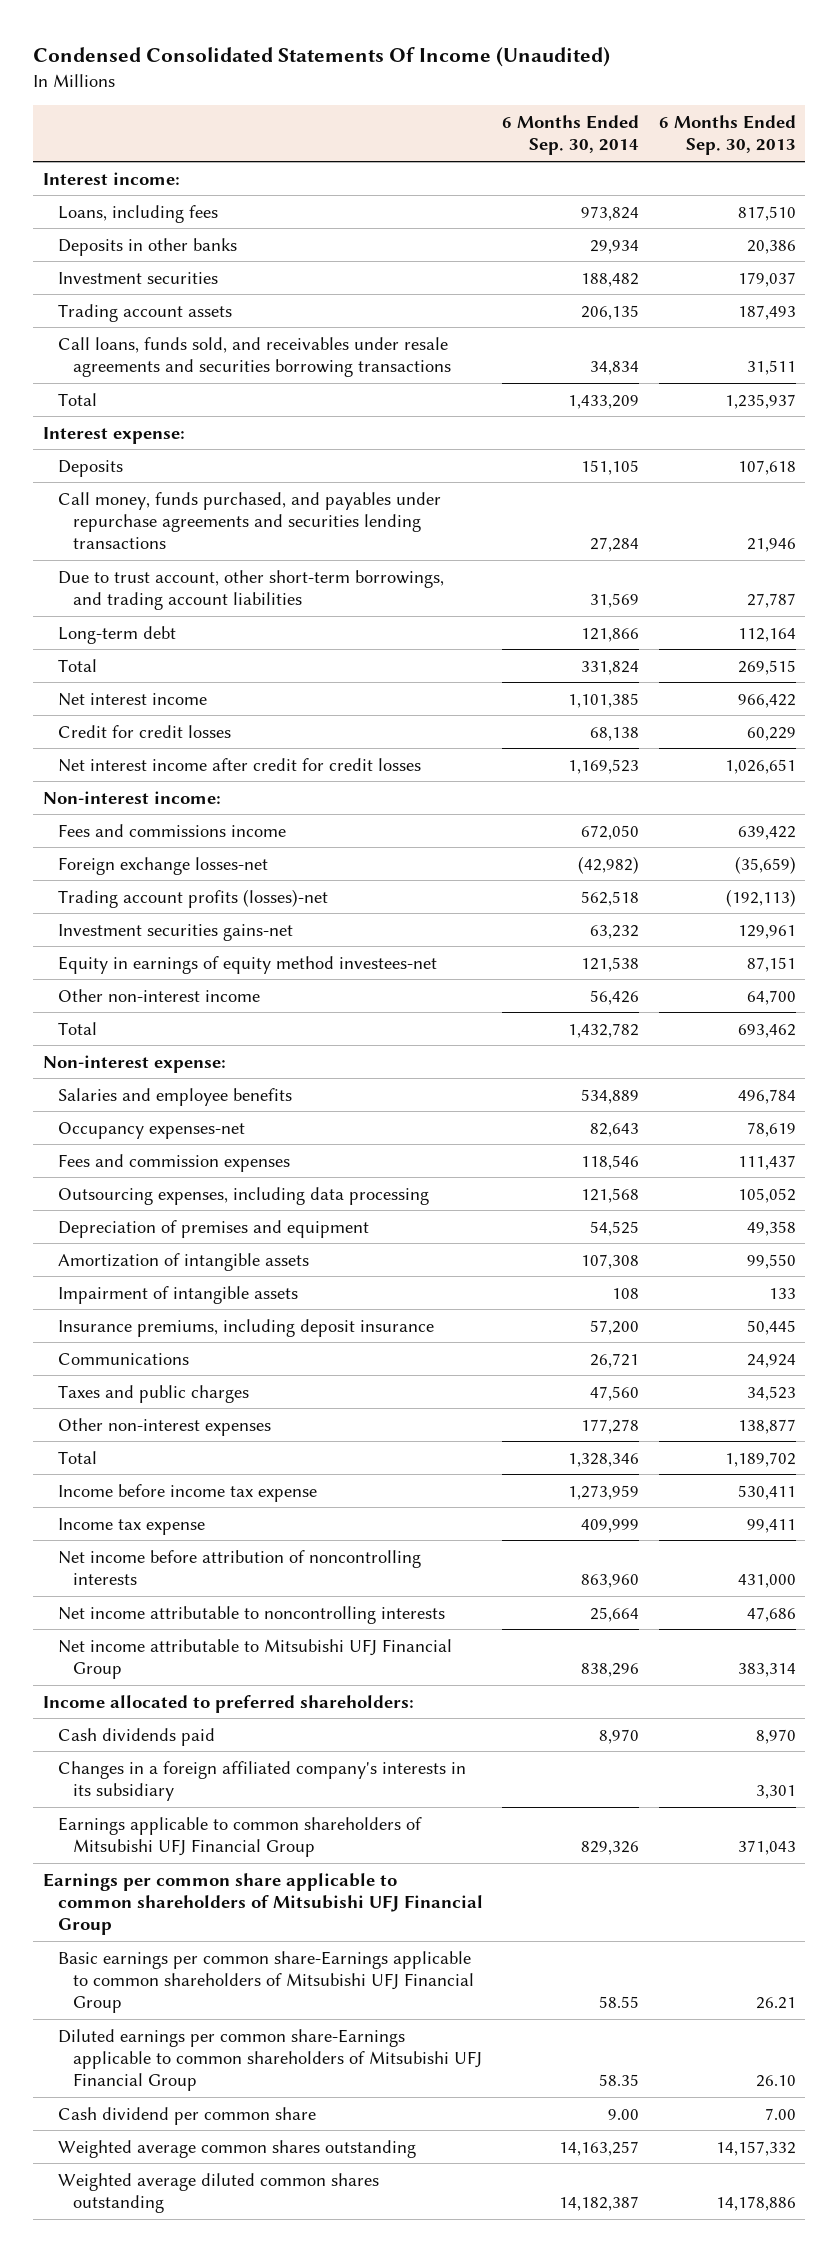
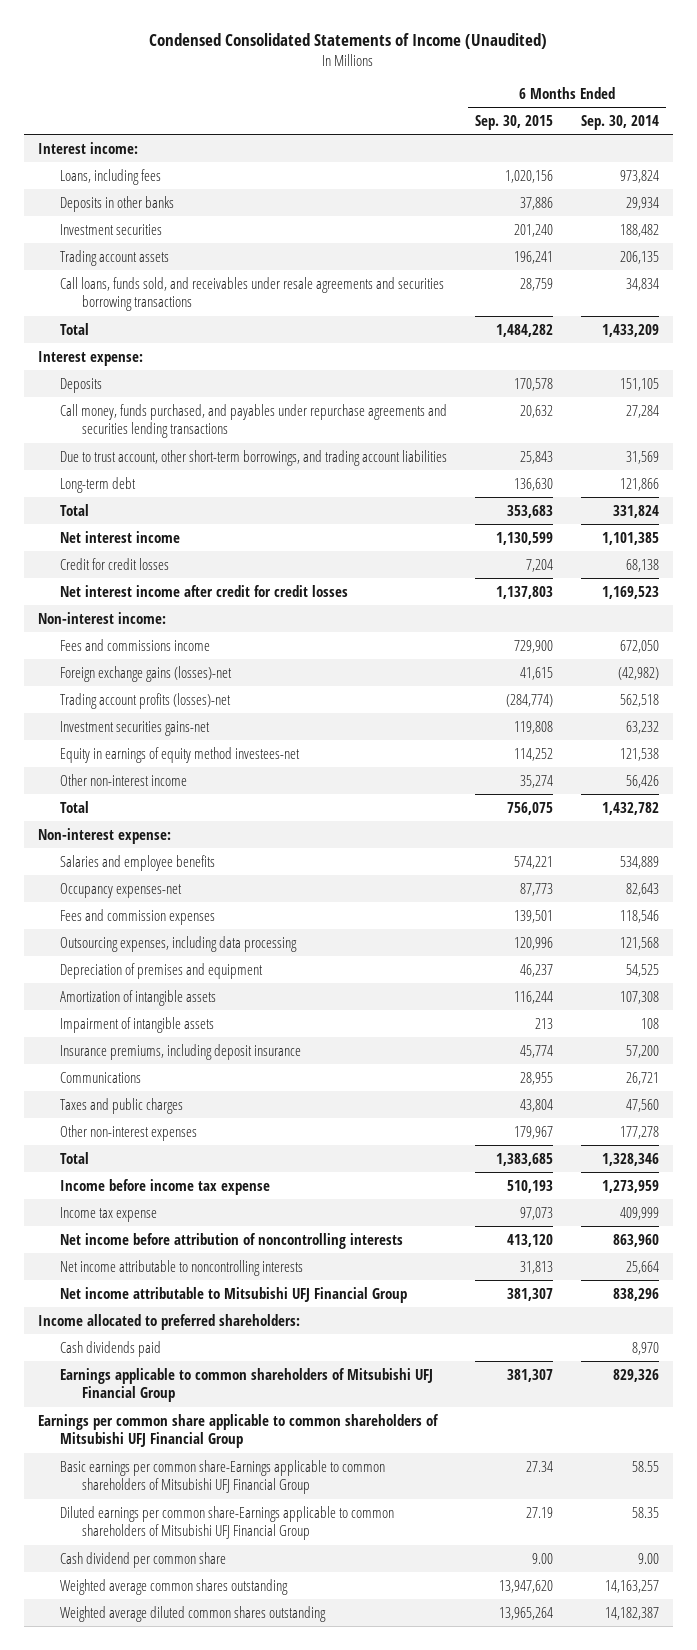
[33,46,611,67] Condensed Consolidated Statements Of Income (Unaudited) -> [149,33,548,50] Condensed Consolidated Statements of Income (Unaudited)
[658,115,796,156] 6 Months Ended Sep. 30, 2013 -> none
none -> [474,114,553,130] Sep. 30, 2015
[58,856,269,875] Foreign exchange losses-net -> [60,665,233,682] Foreign exchange gains (losses)-net
[58,1760,467,1802] Changes in a foreign affiliated company's interests in its subsidiary -> none

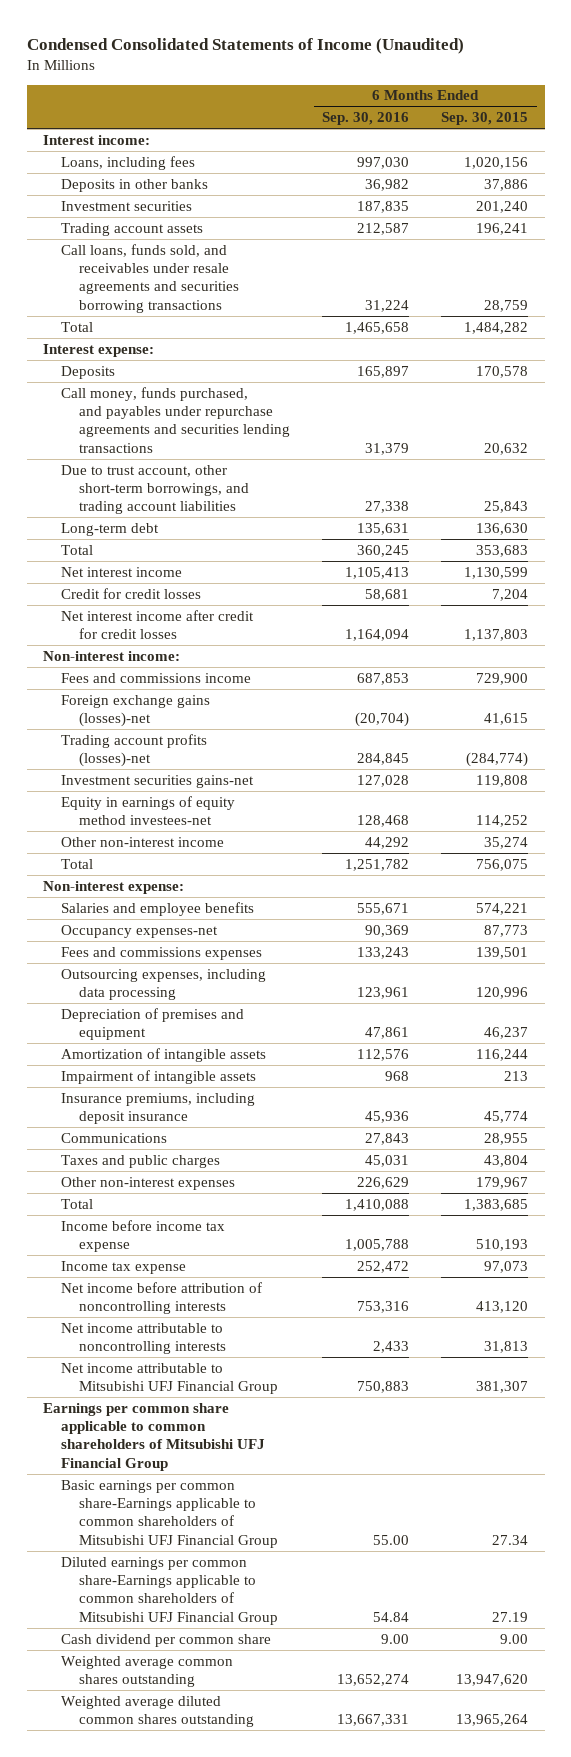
[580,114,659,130] Sep. 30, 2014 -> none
none -> [322,112,410,126] Sep. 30, 2016
[60,908,216,925] Fees and commission expenses -> [60,946,262,960] Fees and commissions expenses
[37,1313,300,1330] Income allocated to preferred shareholders: -> none
[60,1340,162,1357] Cash dividends paid -> none
[60,1367,434,1403] Earnings applicable to common shareholders of Mitsubishi UFJ Financial Group -> none

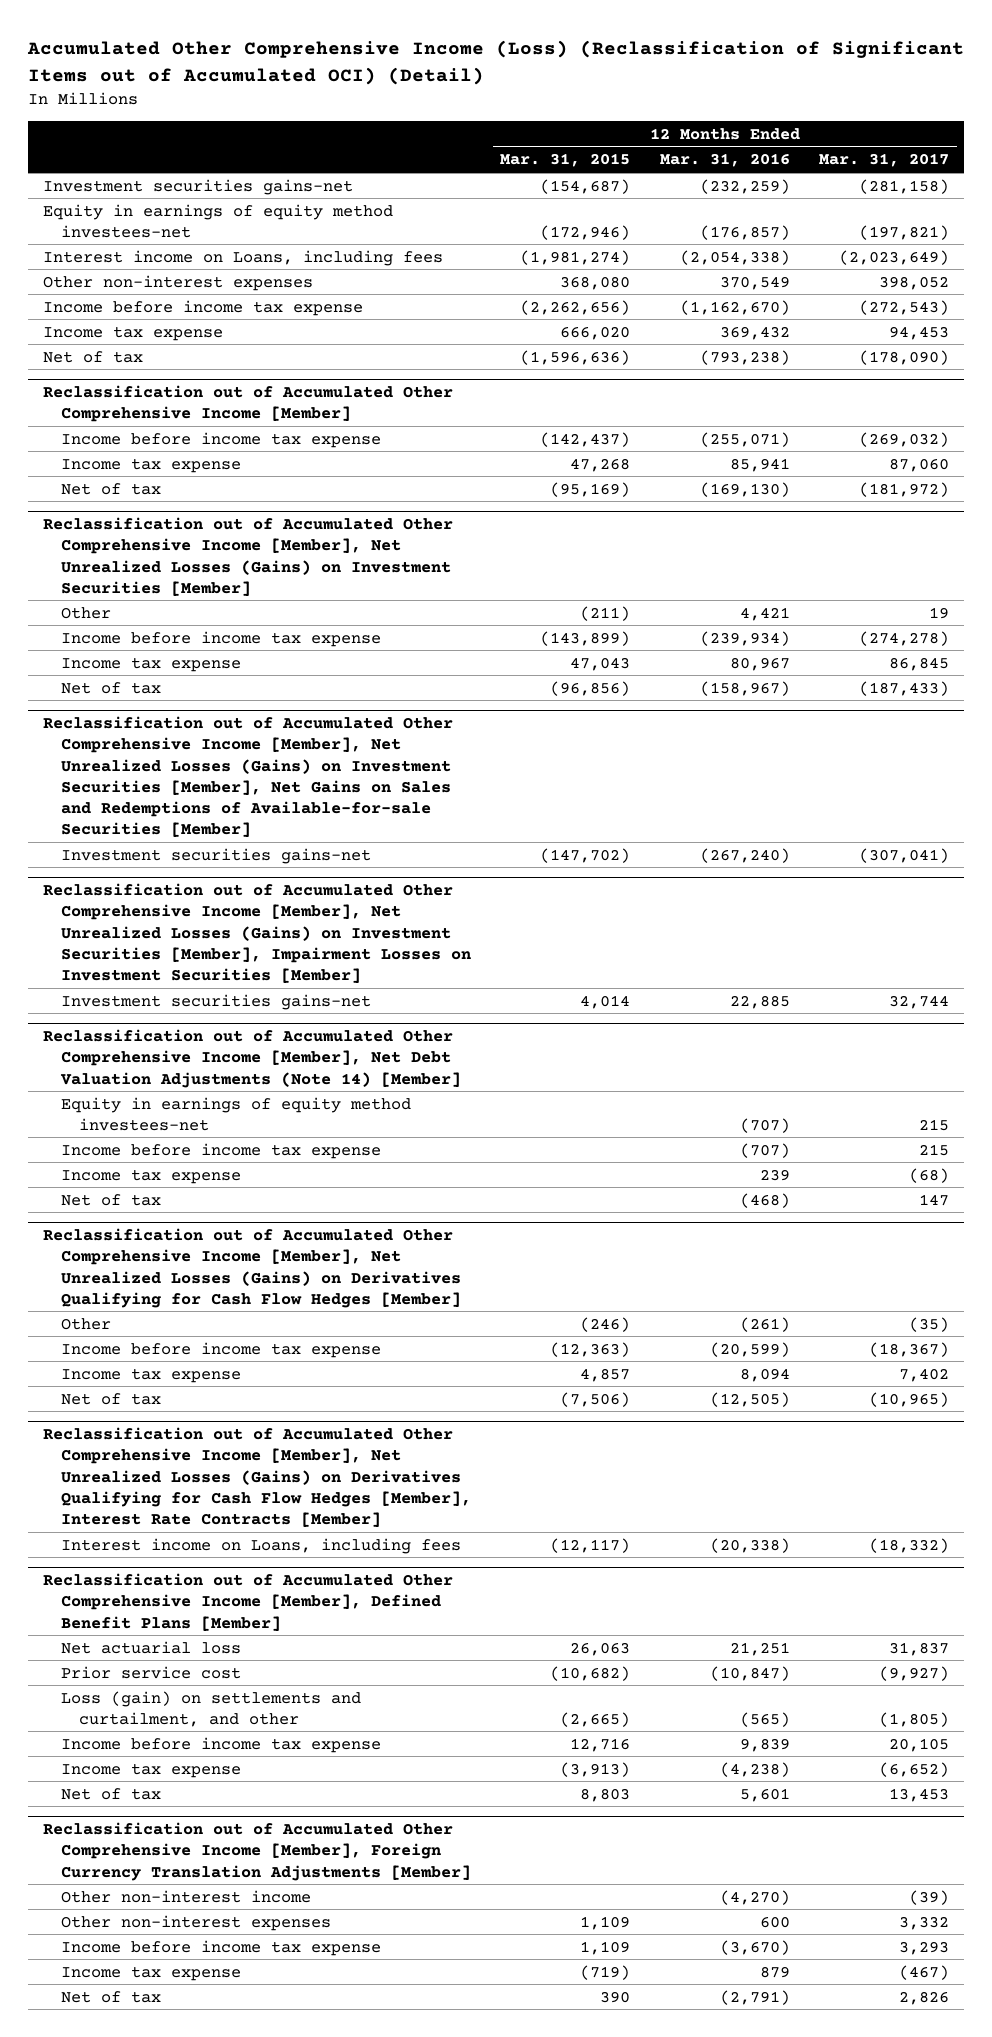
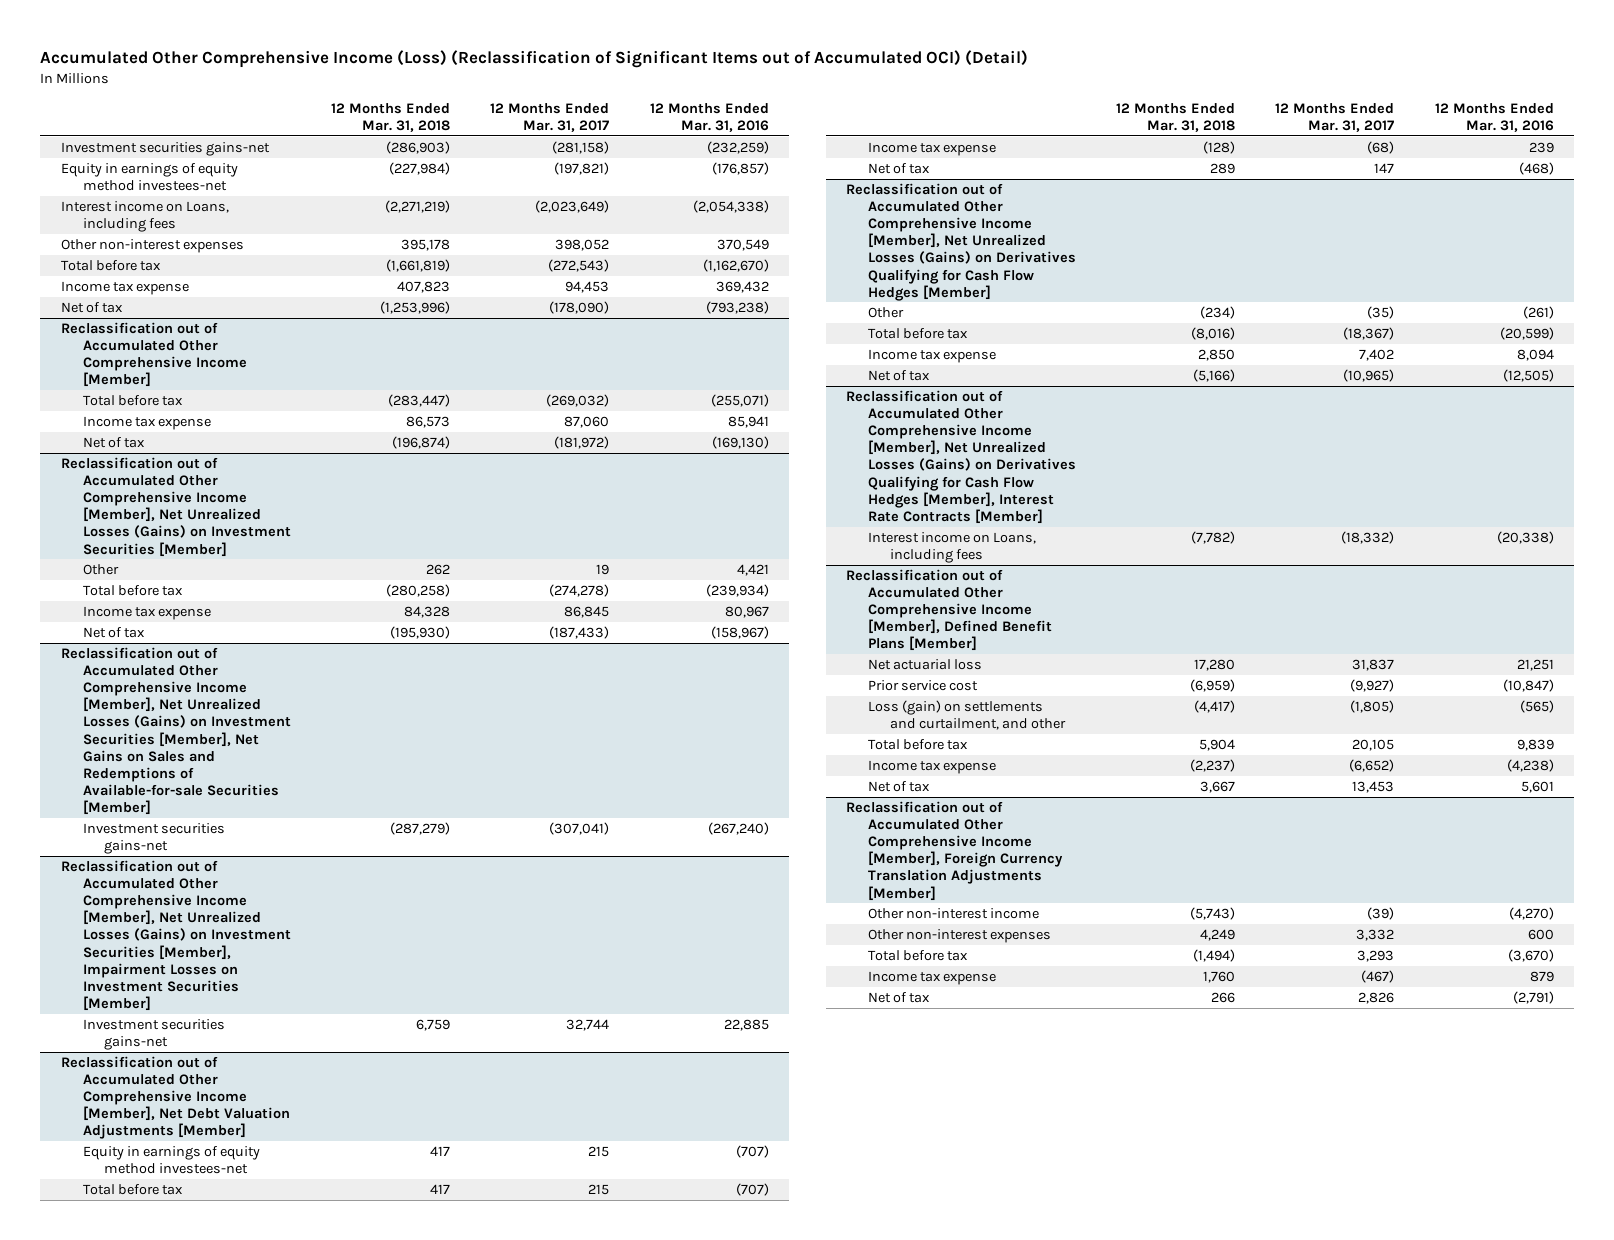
[500,153,631,168] Mar. 31, 2015 -> none
none -> [330,102,450,133] 12 Months Ended Mar. 31, 2018
[42,299,363,316] Income before income tax expense -> [60,260,161,272] Total before tax
[60,431,381,448] Income before income tax expense -> [82,395,183,407] Total before tax
[60,630,381,647] Income before income tax expense -> [82,585,183,597] Total before tax
[42,1029,461,1088] Reclassification out of Accumulated Other Comprehensive Income [Member], Net Debt Valuation Adjustments (Note 14) [Member] -> [60,1056,290,1140] Reclassification out of Accumulated Other Comprehensive Income [Member], Net Debt Valuation Adjustments [Member]
[60,1142,381,1159] Income before income tax expense -> [82,1184,183,1196] Total before tax
[60,1341,381,1358] Income before income tax expense -> [867,328,968,340] Total before tax
[60,1736,381,1753] Income before income tax expense -> [867,739,968,751] Total before tax
[60,1939,381,1956] Income before income tax expense -> [867,950,968,962] Total before tax

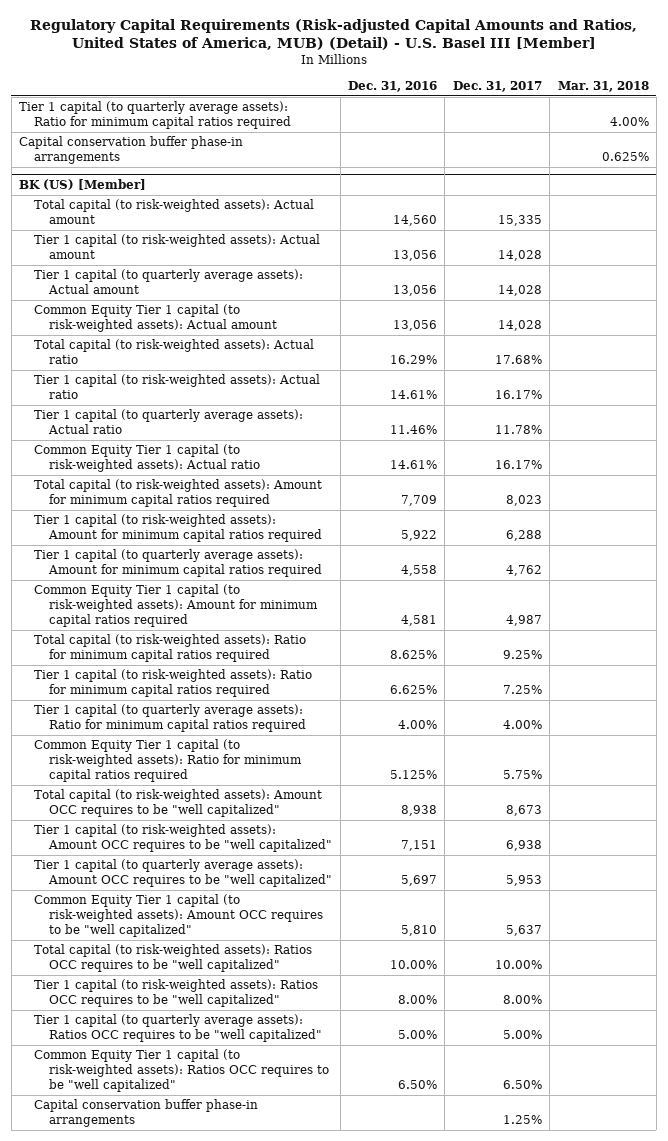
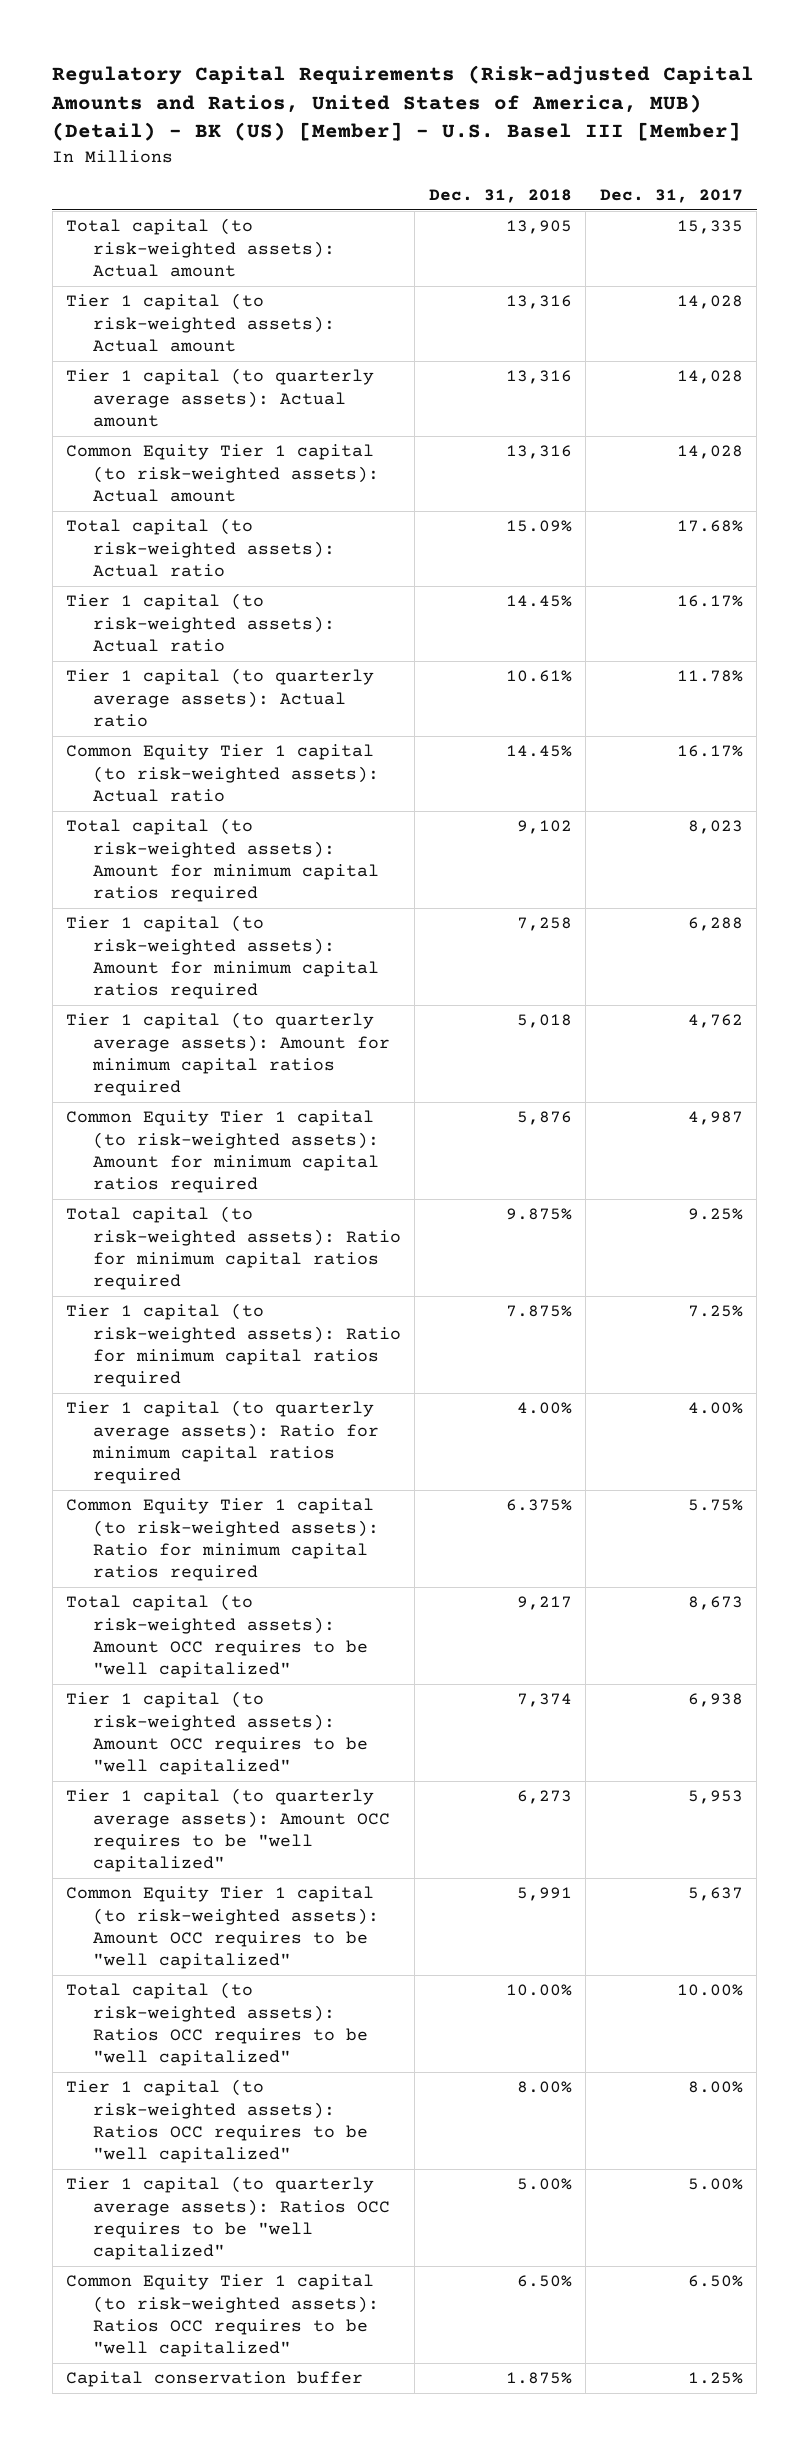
[29,18,637,50] Regulatory Capital Requirements (Risk-adjusted Capital Amounts and Ratios, United States of America, MUB) (Detail) - U.S. Basel III [Member] -> [51,65,755,142] Regulatory Capital Requirements (Risk-adjusted Capital Amounts and Ratios, United States of America, MUB) (Detail) - BK (US) [Member] - U.S. Basel III [Member]
[348,81,438,93] Dec. 31, 2016 -> none
[557,81,649,93] Mar. 31, 2018 -> none
none -> [428,189,572,204] Dec. 31, 2018
[19,101,292,130] Tier 1 capital (to quarterly average assets): Ratio for minimum capital ratios required -> none
[19,136,244,165] Capital conservation buffer phase-in arrangements -> none
[19,178,147,190] BK (US) [Member] -> none
[34,1099,259,1128] Capital conservation buffer phase-in arrangements -> [66,2371,364,2388] Capital conservation buffer

